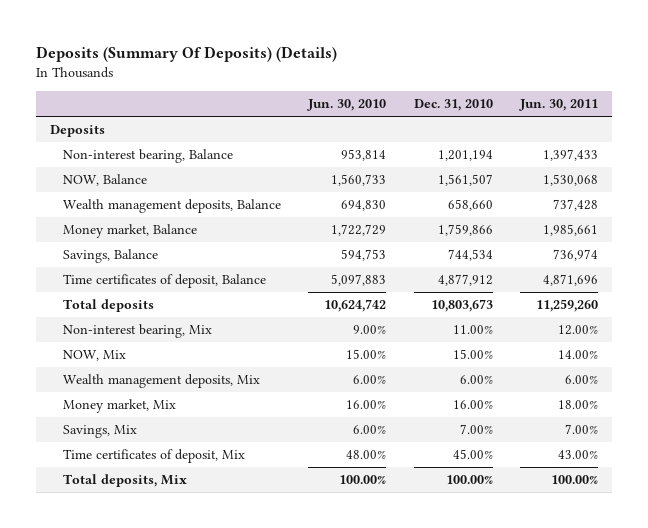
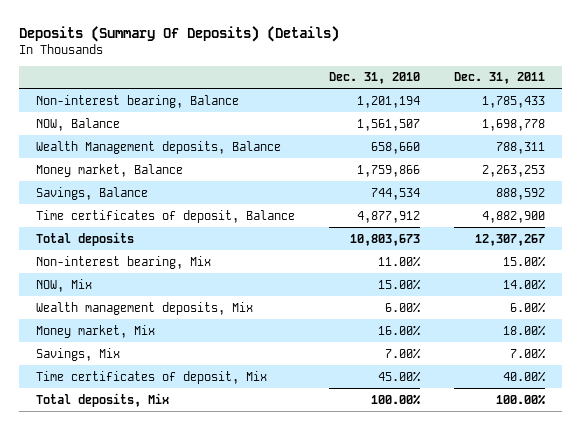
[307,99,387,112] Jun. 30, 2010 -> none
[519,99,599,112] Jun. 30, 2011 -> none
none -> [453,72,545,85] Dec. 31, 2011
[49,125,105,138] Deposits -> none
[62,199,281,214] Wealth management deposits, Balance -> [36,140,282,154] Wealth Management deposits, Balance

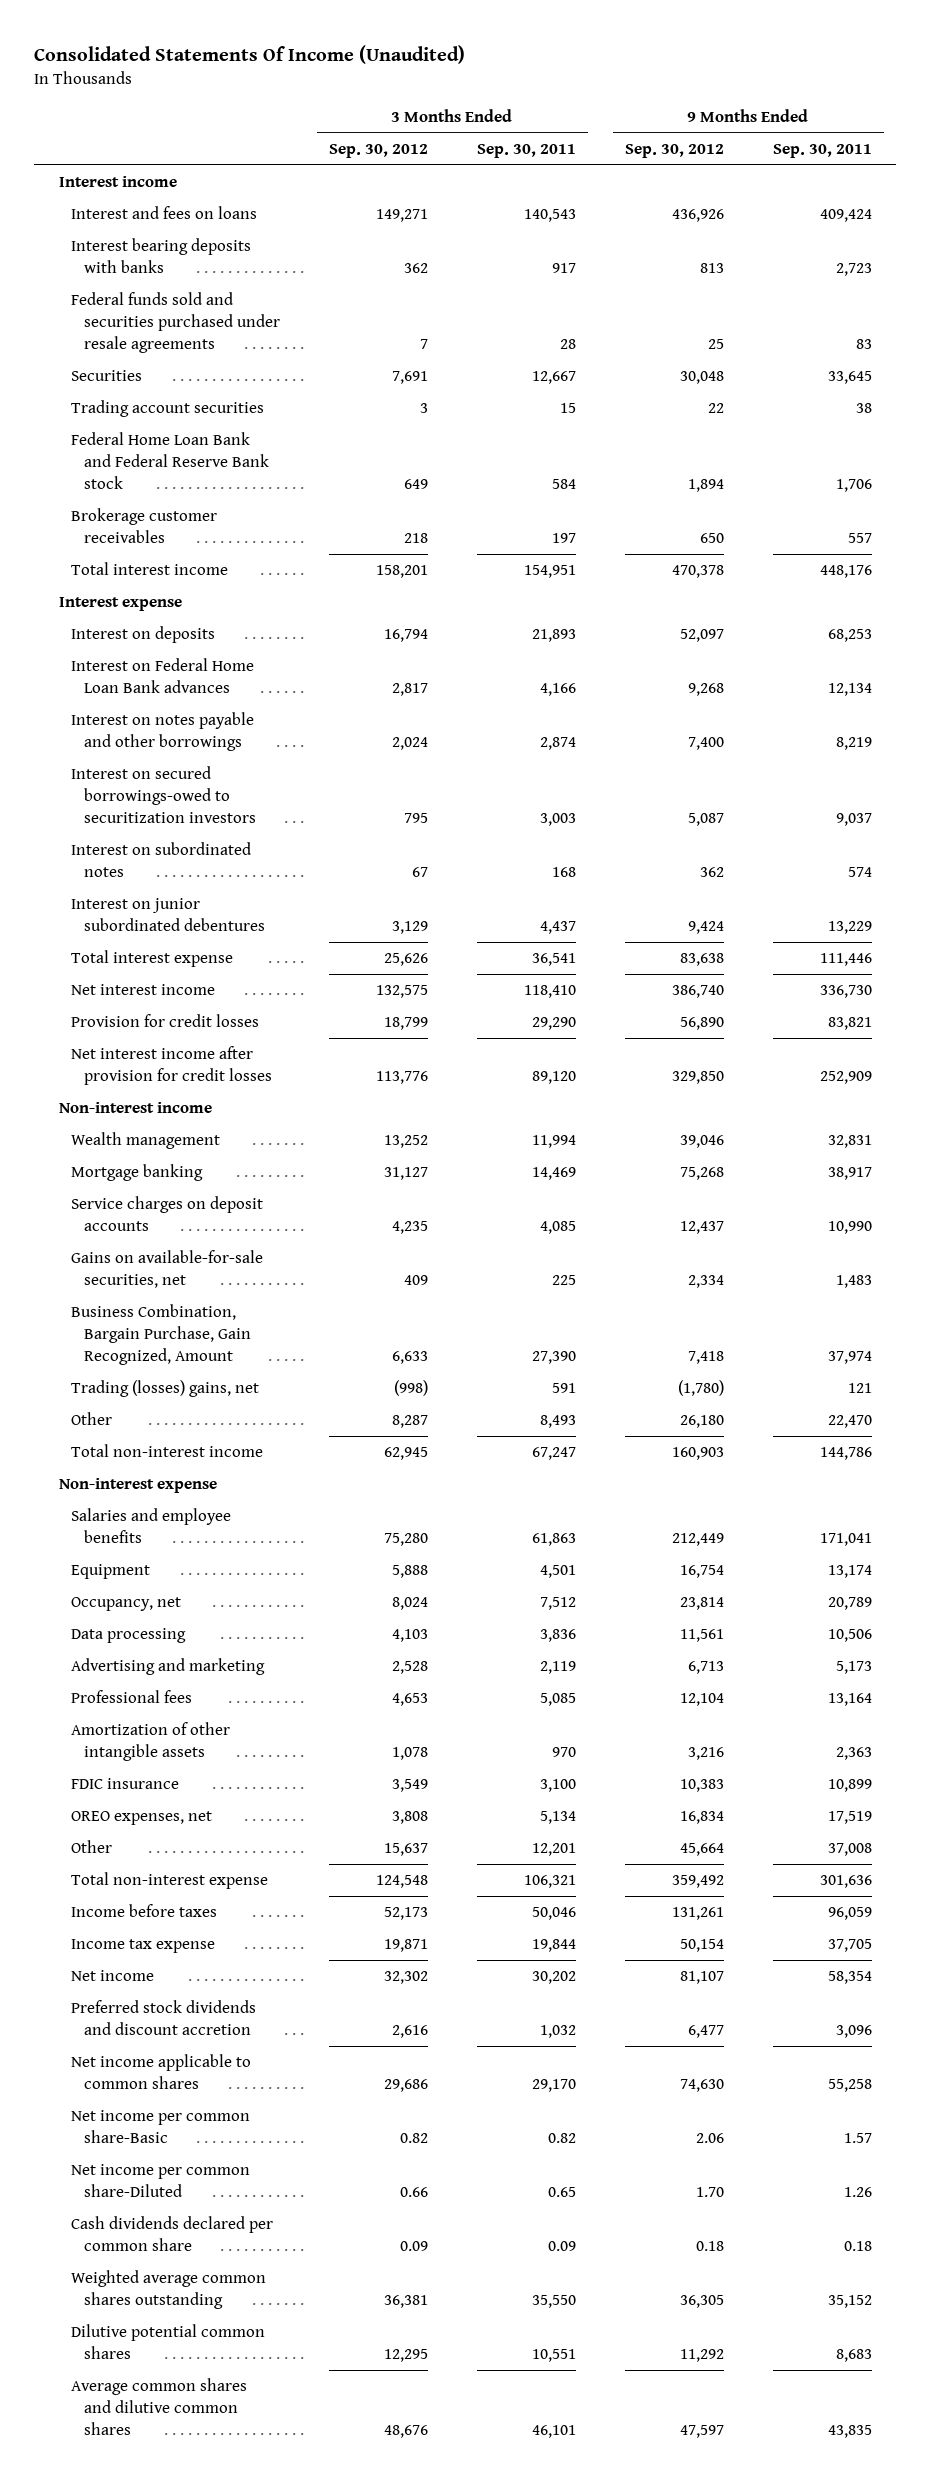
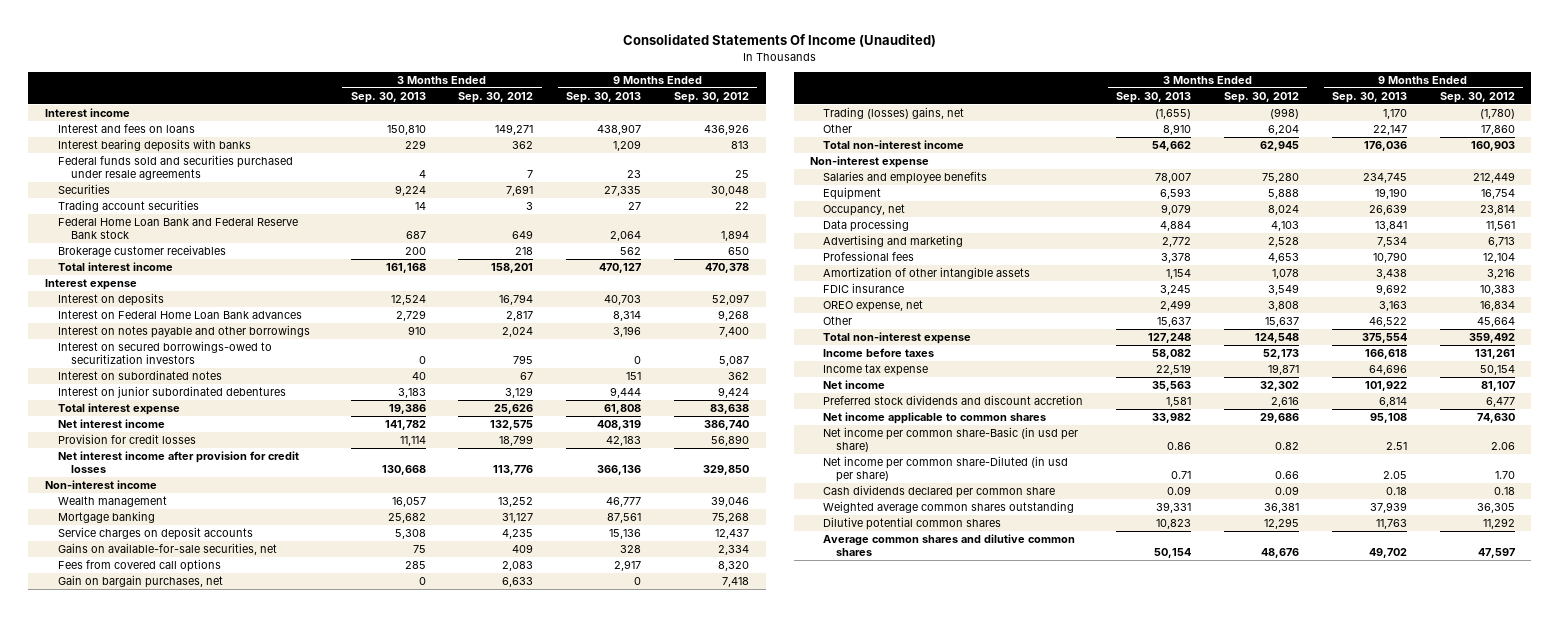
[476,144,576,159] Sep. 30, 2011 -> none
[772,144,872,159] Sep. 30, 2011 -> none
none -> [350,92,426,104] Sep. 30, 2013
none -> [566,92,642,104] Sep. 30, 2013
none -> [57,559,221,573] Fees from covered call options
[71,1304,251,1366] Business Combination, Bargain Purchase, Gain Recognized, Amount -> [57,575,223,589] Gain on bargain purchases, net
[391,1415,428,1429] 8,287 -> [1267,125,1299,136] 6,204
[679,1415,724,1429] 26,180 -> [1480,125,1515,136] 17,860
[71,1811,213,1826] OREO expenses, net -> [823,300,924,313] OREO expense, net
[71,2110,251,2144] Net income per common share-Basic -> [823,427,1079,453] Net income per common share-Basic (in usd per share)
[71,2164,251,2198] Net income per common share-Diluted -> [823,456,1069,483] Net income per common share-Diluted (in usd per share)

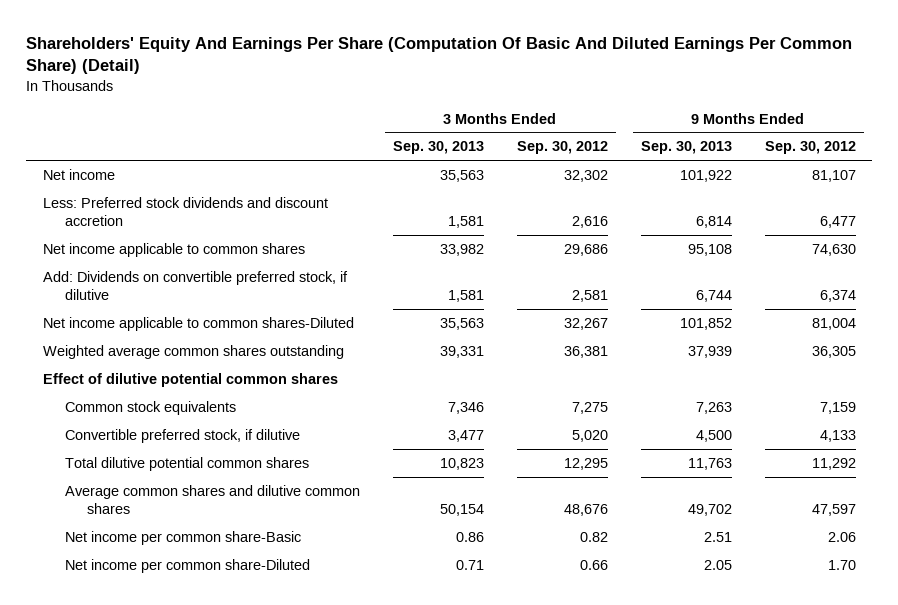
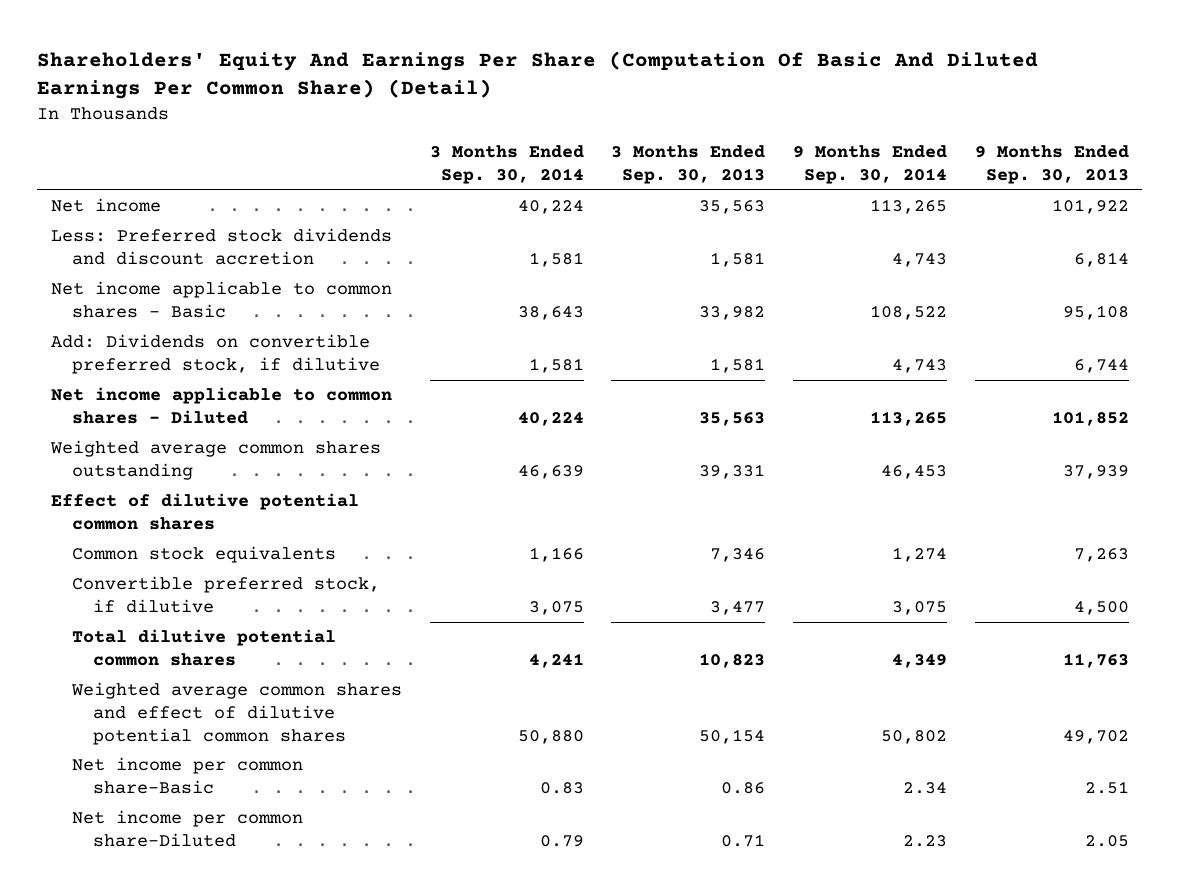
[516,141,608,155] Sep. 30, 2012 -> none
[764,141,856,155] Sep. 30, 2012 -> none
none -> [429,145,584,184] 3 Months Ended Sep. 30, 2014
none -> [792,145,947,184] 9 Months Ended Sep. 30, 2014
[42,242,305,257] Net income applicable to common shares -> [50,281,392,318] Net income applicable to common shares - Basic
[42,316,354,331] Net income applicable to common shares-Diluted -> [50,387,392,424] Net income applicable to common shares - Diluted
[64,484,360,514] Average common shares and dilutive common shares -> [71,682,403,745] Weighted average common shares and effect of dilutive potential common shares

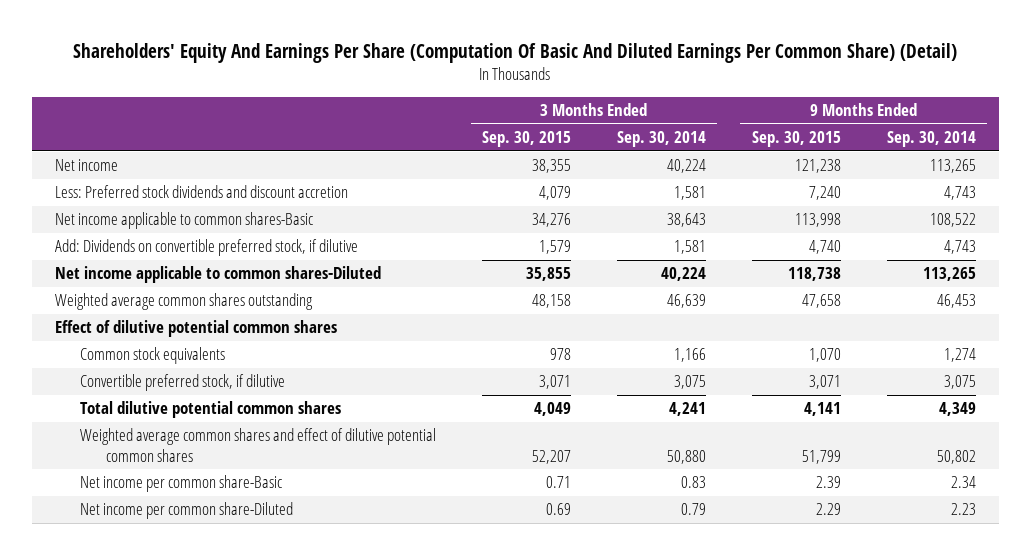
[611,145,766,184] 3 Months Ended Sep. 30, 2013 -> none
[974,145,1129,184] 9 Months Ended Sep. 30, 2013 -> none
none -> [482,131,572,148] Sep. 30, 2015
none -> [751,131,841,148] Sep. 30, 2015
[50,281,392,318] Net income applicable to common shares - Basic -> [54,212,313,230] Net income applicable to common shares-Basic
[50,387,392,424] Net income applicable to common shares - Diluted -> [54,266,381,284] Net income applicable to common shares-Diluted

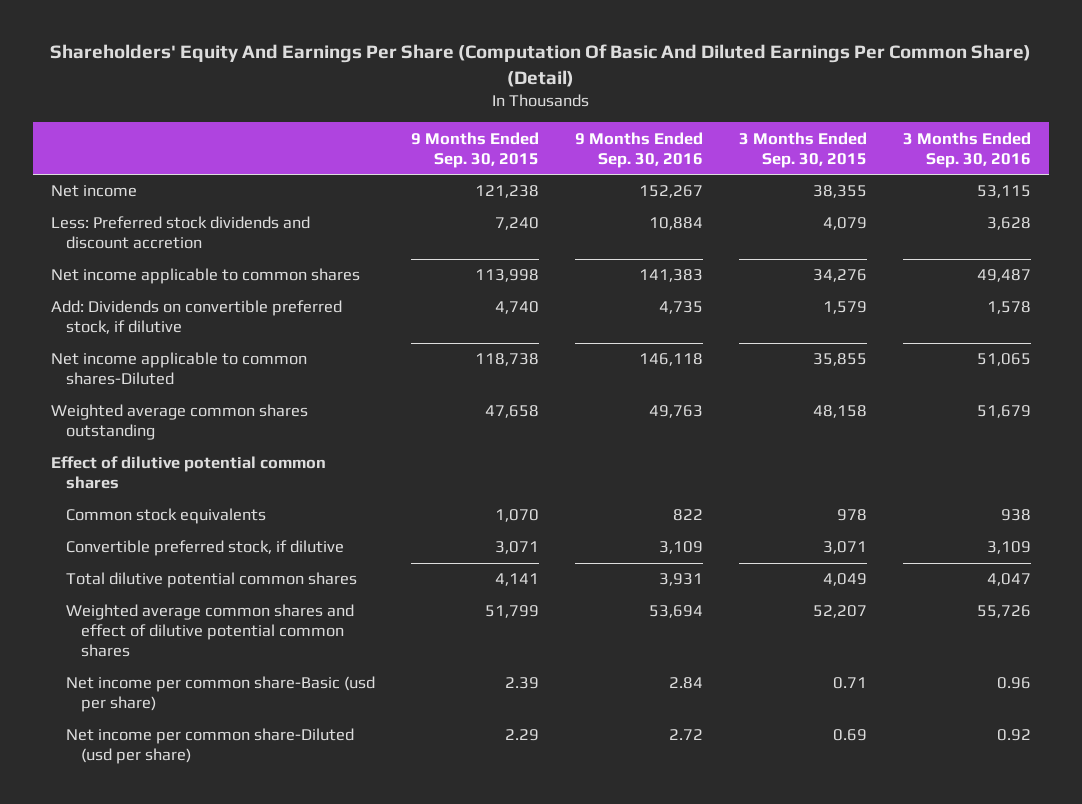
[616,131,706,148] Sep. 30, 2014 -> none
[886,131,976,148] Sep. 30, 2014 -> none
none -> [574,131,703,168] 9 Months Ended Sep. 30, 2016
none -> [902,131,1031,168] 3 Months Ended Sep. 30, 2016
[54,212,313,230] Net income applicable to common shares-Basic -> [50,268,360,285] Net income applicable to common shares
[80,475,283,493] Net income per common share-Basic -> [66,676,376,713] Net income per common share-Basic (usd per share)
[80,502,294,520] Net income per common share-Diluted -> [66,728,355,765] Net income per common share-Diluted (usd per share)

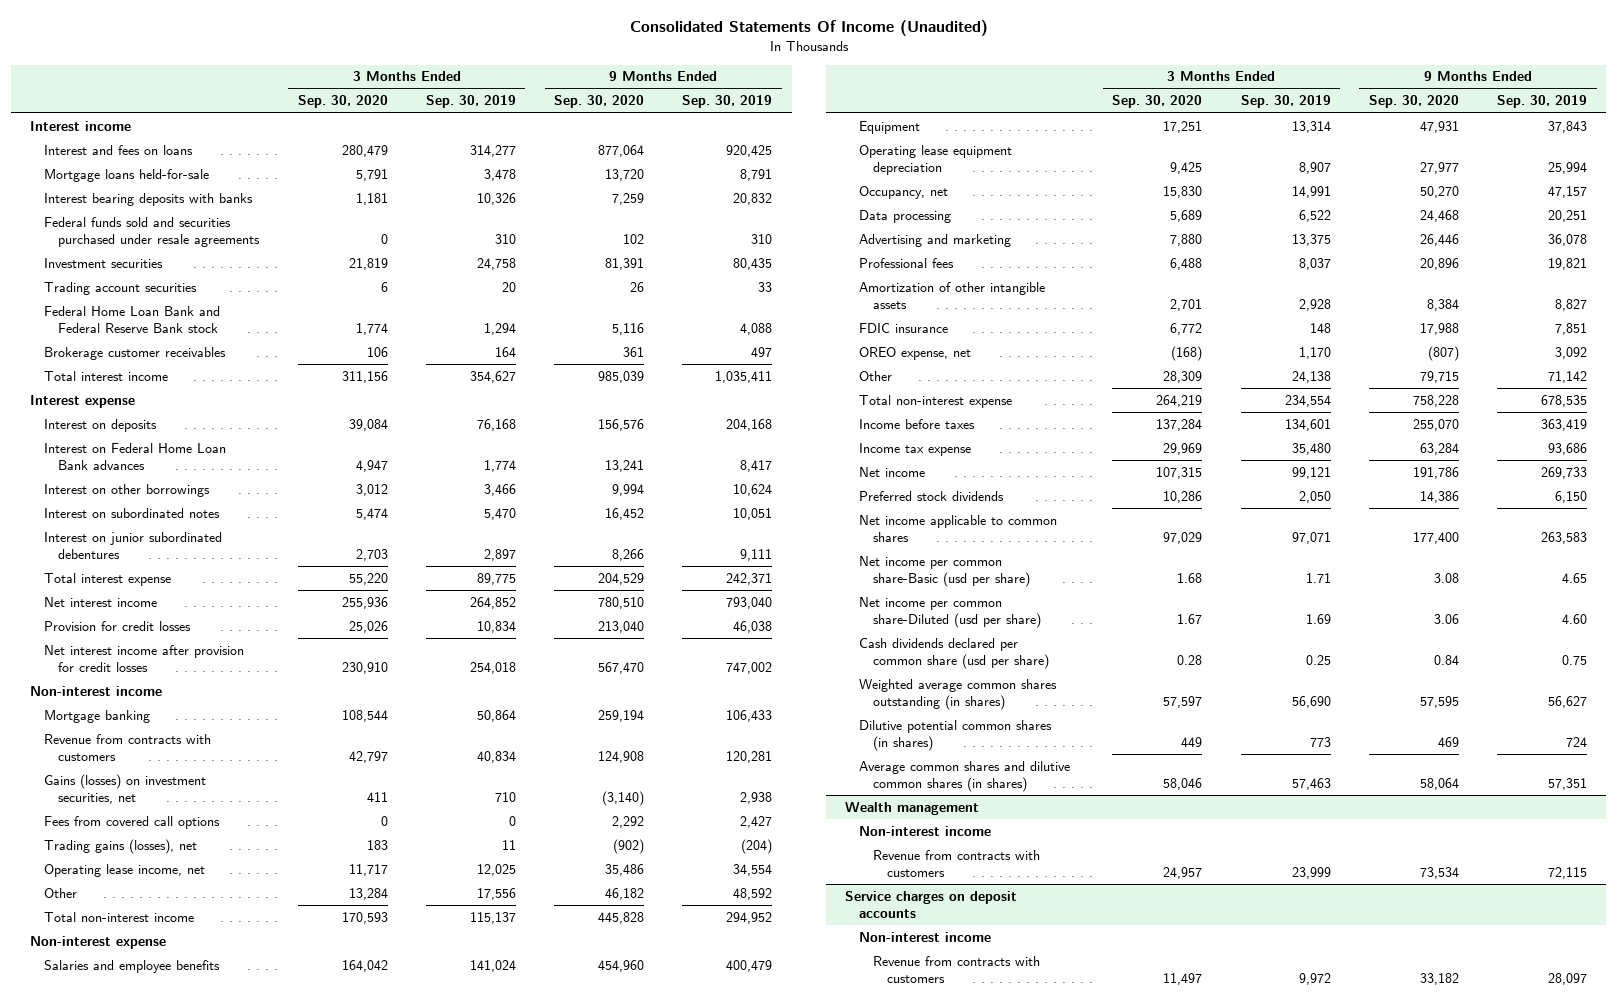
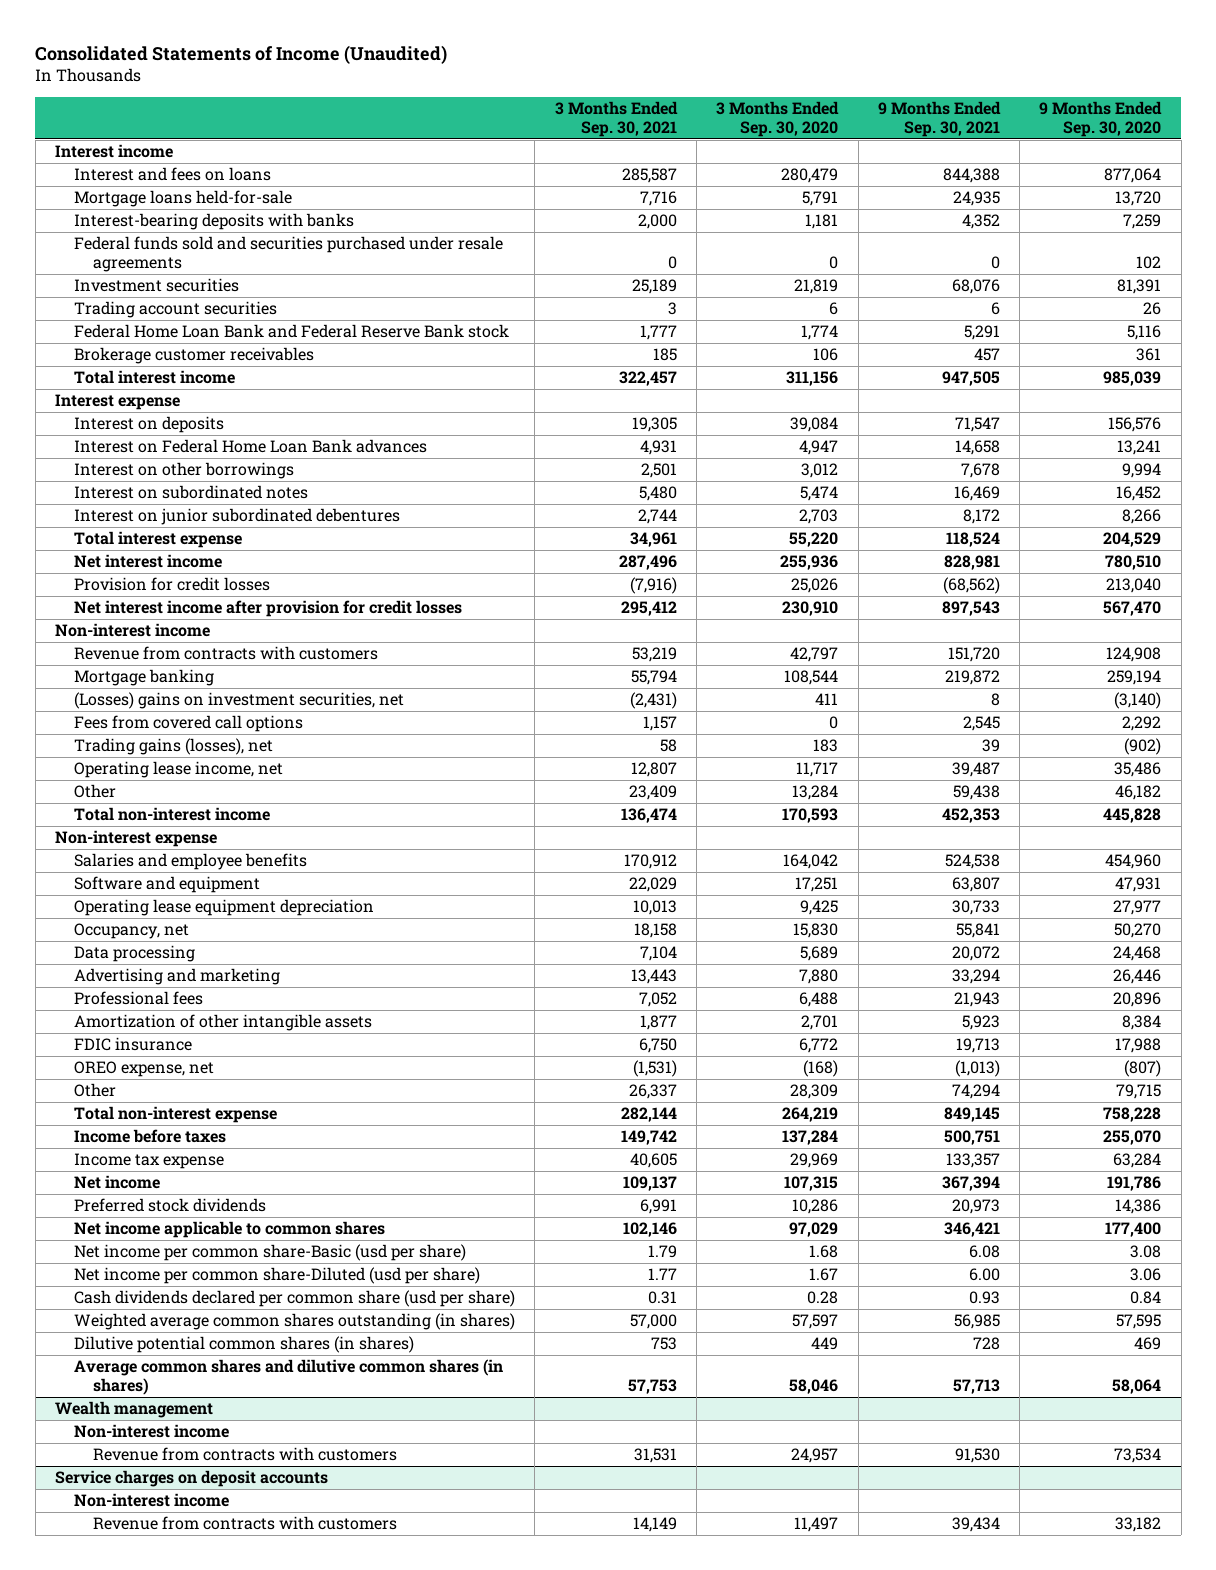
[629,20,988,37] Consolidated Statements Of Income (Unaudited) -> [35,44,448,64] Consolidated Statements of Income (Unaudited)
[425,95,516,109] Sep. 30, 2019 -> none
[682,95,773,109] Sep. 30, 2019 -> none
none -> [554,100,678,137] 3 Months Ended Sep. 30, 2021
none -> [877,100,1001,137] 9 Months Ended Sep. 30, 2021
[44,192,254,206] Interest bearing deposits with banks -> [73,213,354,231] Interest-bearing deposits with banks
[44,709,151,723] Mortgage banking -> [73,669,214,687] Mortgage banking
[44,773,207,804] Gains (losses) on investment securities, net -> [73,692,404,710] (Losses) gains on investment securities, net
[858,120,920,134] Equipment -> [73,876,260,894] Software and equipment

